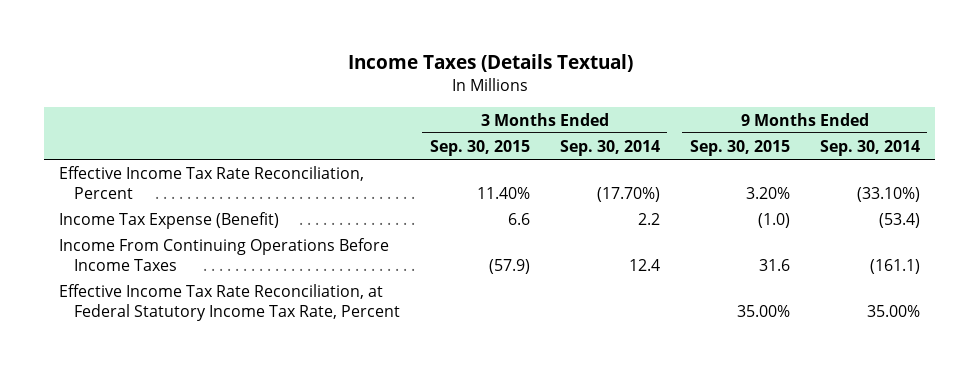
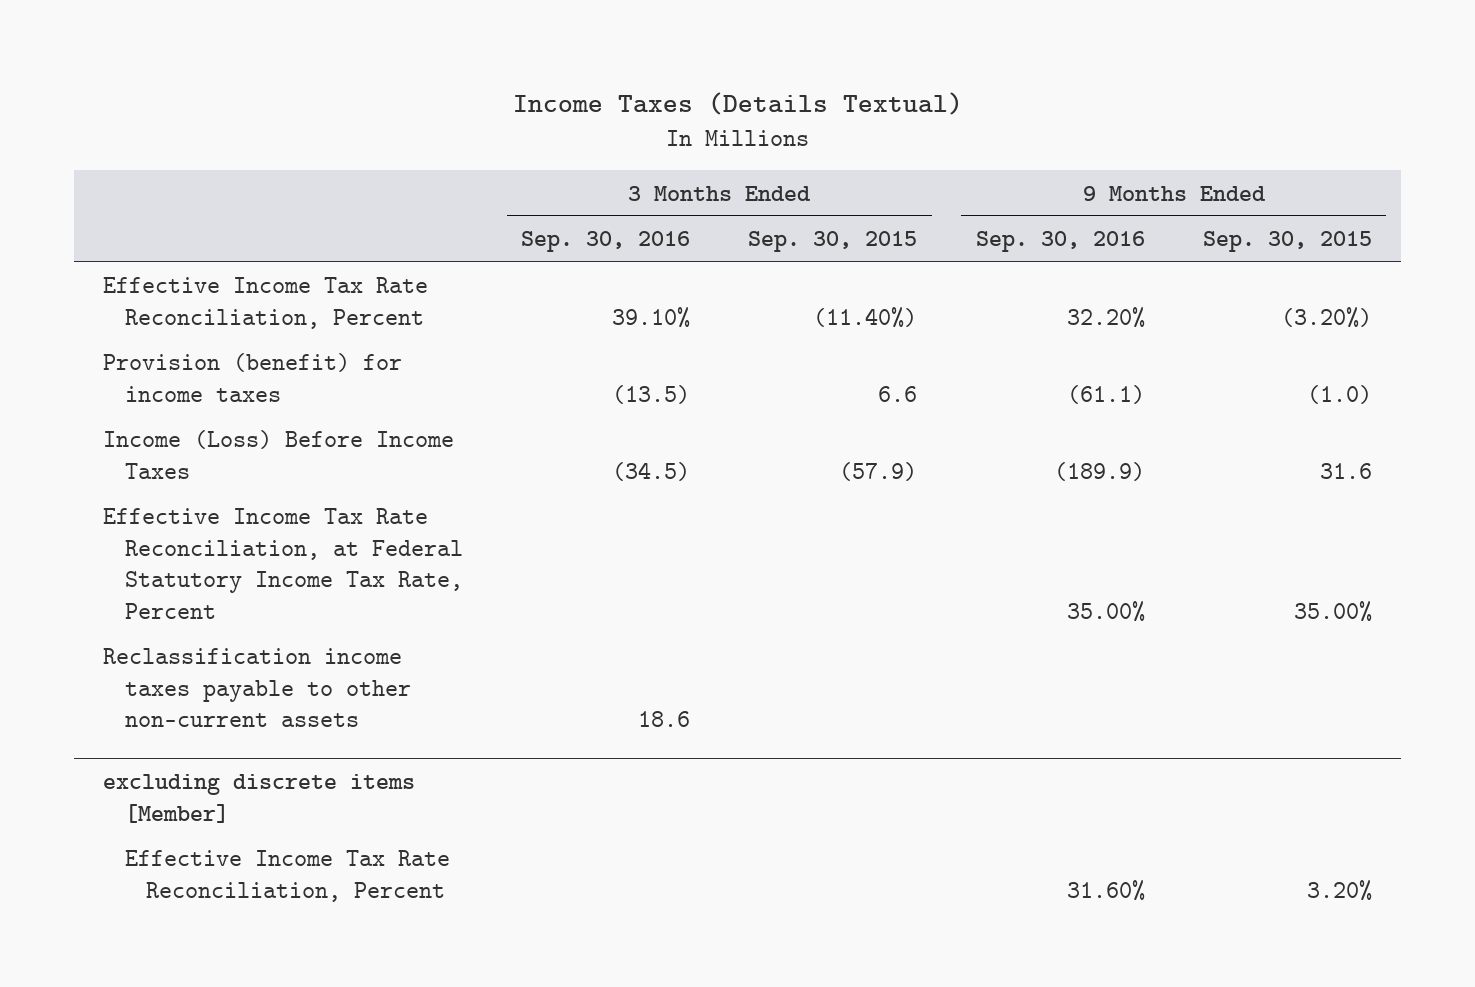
[559,139,660,156] Sep. 30, 2014 -> none
[819,139,920,156] Sep. 30, 2014 -> none
none -> [521,231,691,253] Sep. 30, 2016
none -> [975,231,1145,253] Sep. 30, 2016
[476,186,530,199] 11.40% -> [813,306,918,328] (11.40%)
[745,186,790,199] 3.20% -> [1280,306,1372,328] (3.20%)
[59,211,280,229] Income Tax Expense (Benefit) -> [103,353,403,402] Provision (benefit) for income taxes
[59,237,390,271] Income From Continuing Operations Before Income Taxes -> [103,430,455,479] Income (Loss) Before Income Taxes
none -> [103,648,411,728] Reclassification income taxes payable to other non-current assets
none -> [103,774,416,823] excluding discrete items [Member]
none -> [124,850,450,902] Effective Income Tax Rate Reconciliation, Percent

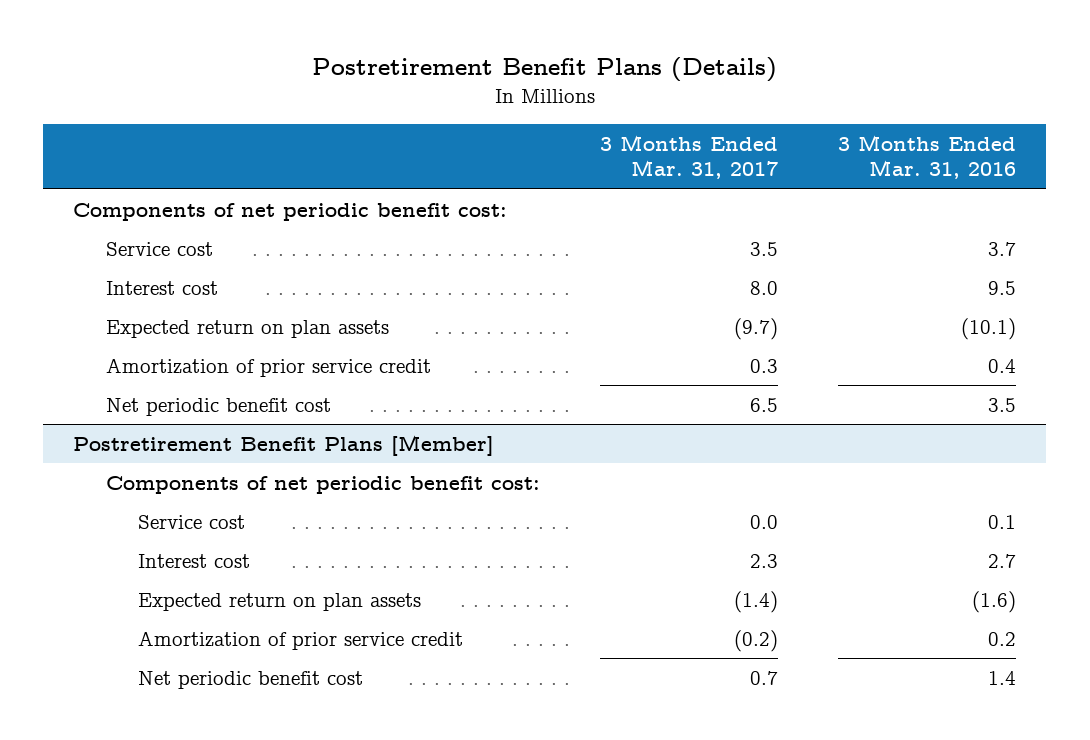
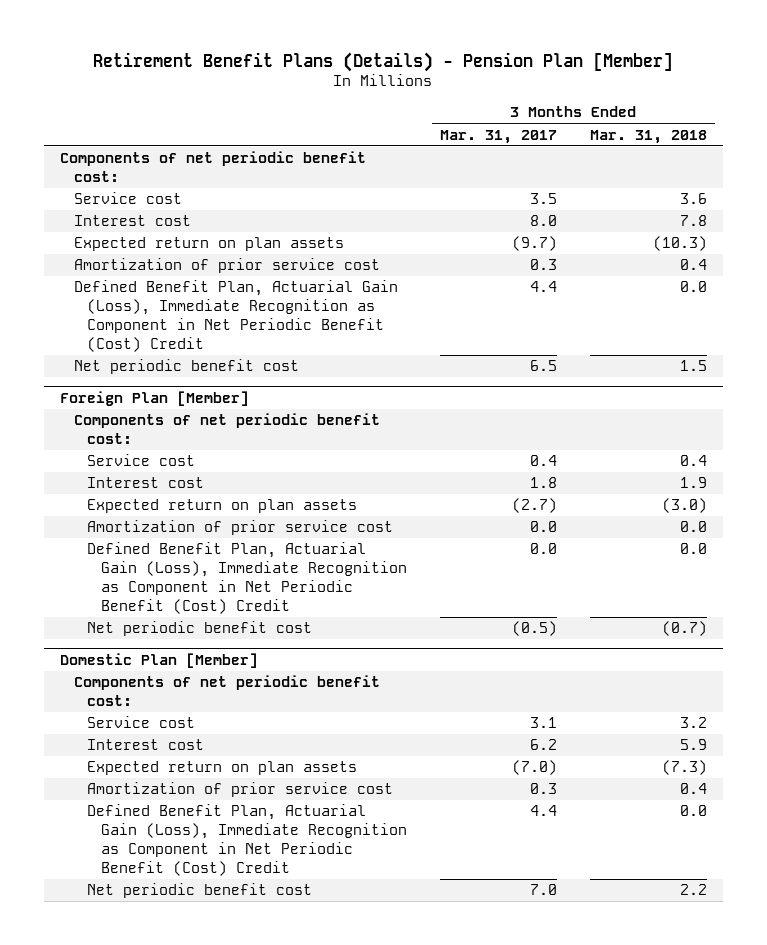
[311,57,777,83] Postretirement Benefit Plans (Details) -> [93,51,674,72] Retirement Benefit Plans (Details) - Pension Plan [Member]
[838,134,1017,180] 3 Months Ended Mar. 31, 2016 -> none
none -> [589,129,707,144] Mar. 31, 2018
[105,357,431,377] Amortization of prior service credit -> [73,258,380,274] Amortization of prior service cost
none -> [73,280,398,353] Defined Benefit Plan, Actuarial Gain (Loss), Immediate Recognition as Component in Net Periodic Benefit (Cost) Credit
[73,434,495,456] Postretirement Benefit Plans [Member] -> none
none -> [60,390,250,406] Foreign Plan [Member]
[750,514,779,529] 0.0 -> [529,455,557,467] 0.4
[750,553,779,568] 2.3 -> [529,477,557,489] 1.8
[734,590,779,613] (1.4) -> [511,498,557,514] (2.7)
[138,630,464,650] Amortization of prior service credit -> [87,520,394,536] Amortization of prior service cost
[734,629,779,652] (0.2) -> [529,521,557,533] 0.0
none -> [87,542,407,615] Defined Benefit Plan, Actuarial Gain (Loss), Immediate Recognition as Component in Net Periodic Benefit (Cost) Credit
[750,670,779,685] 0.7 -> [511,621,557,637] (0.5)
none -> [60,652,259,668] Domestic Plan [Member]
none -> [73,675,380,707] Components of net periodic benefit cost:
none -> [87,716,196,729] Service cost
none -> [87,739,205,751] Interest cost
none -> [87,761,358,776] Expected return on plan assets
none -> [87,782,394,798] Amortization of prior service cost
none -> [87,804,407,877] Defined Benefit Plan, Actuarial Gain (Loss), Immediate Recognition as Component in Net Periodic Benefit (Cost) Credit
none -> [87,883,313,899] Net periodic benefit cost

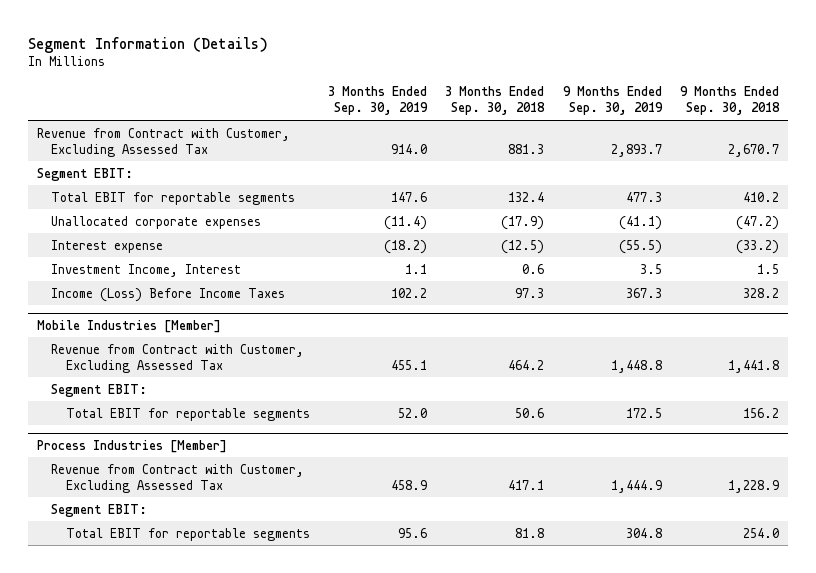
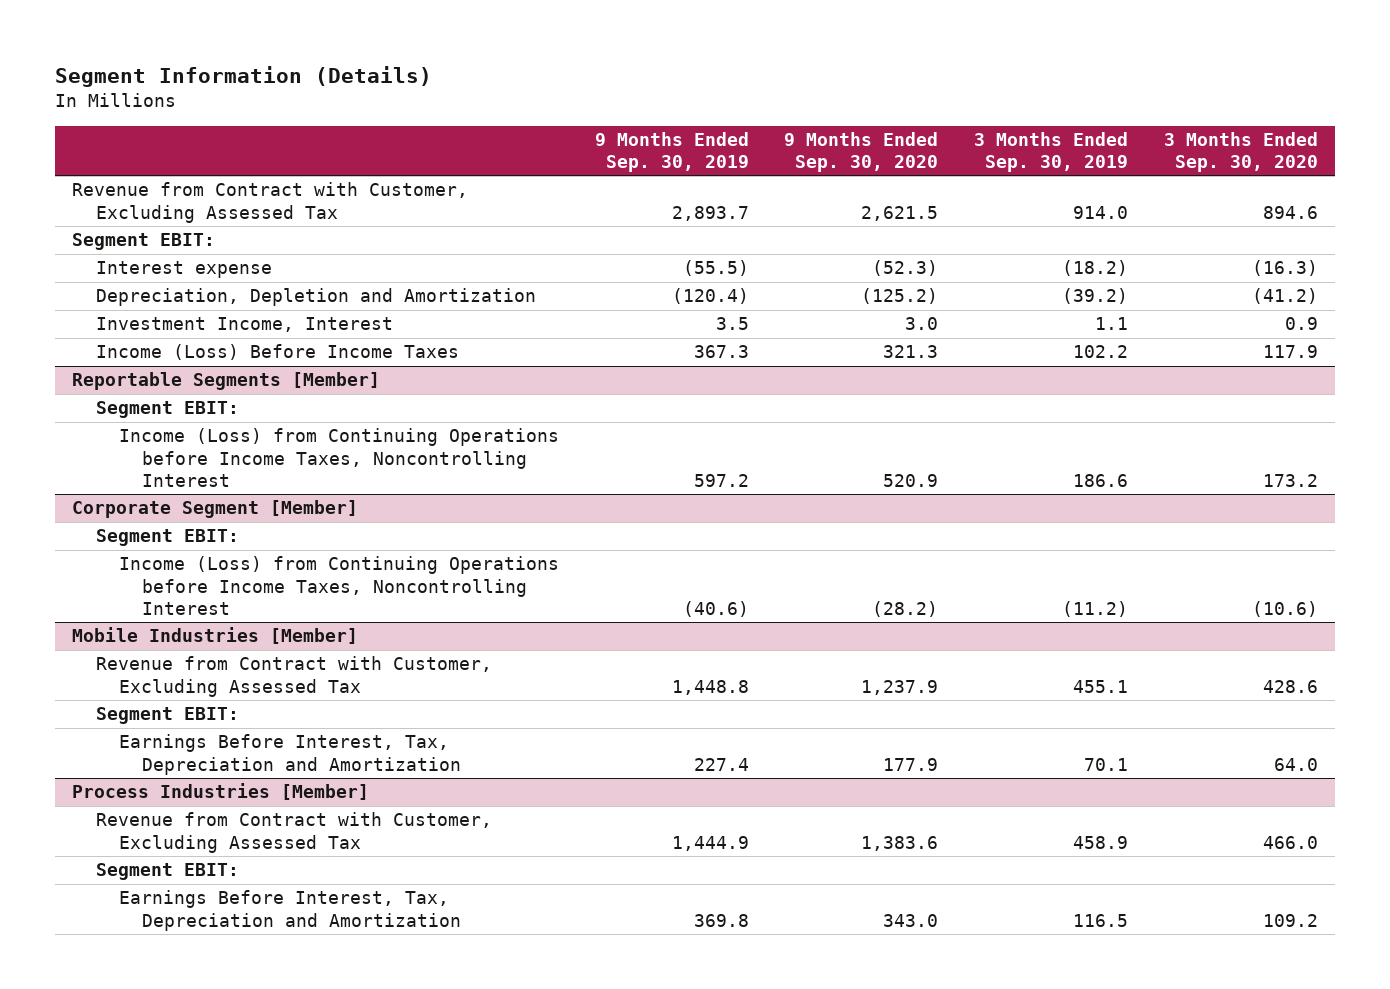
[445,86,546,116] 3 Months Ended Sep. 30, 2018 -> none
[679,86,780,116] 9 Months Ended Sep. 30, 2018 -> none
none -> [784,131,939,173] 9 Months Ended Sep. 30, 2020
none -> [1163,131,1318,173] 3 Months Ended Sep. 30, 2020
[51,191,296,205] Total EBIT for reportable segments -> none
[51,215,262,229] Unallocated corporate expenses -> none
none -> [95,288,536,307] Depreciation, Depletion and Amortization
none -> [72,372,381,391] Reportable Segments [Member]
none -> [95,401,239,419] Segment EBIT:
none -> [118,428,559,487] Income (Loss) from Continuing Operations before Income Taxes, Noncontrolling Interest
none -> [72,500,359,519] Corporate Segment [Member]
none -> [95,529,239,547] Segment EBIT:
none -> [118,556,559,615] Income (Loss) from Continuing Operations before Income Taxes, Noncontrolling Interest
[65,407,310,421] Total EBIT for reportable segments -> none
none -> [118,734,462,775] Earnings Before Interest, Tax, Depreciation and Amortization
[65,527,310,541] Total EBIT for reportable segments -> none
none -> [118,890,462,931] Earnings Before Interest, Tax, Depreciation and Amortization

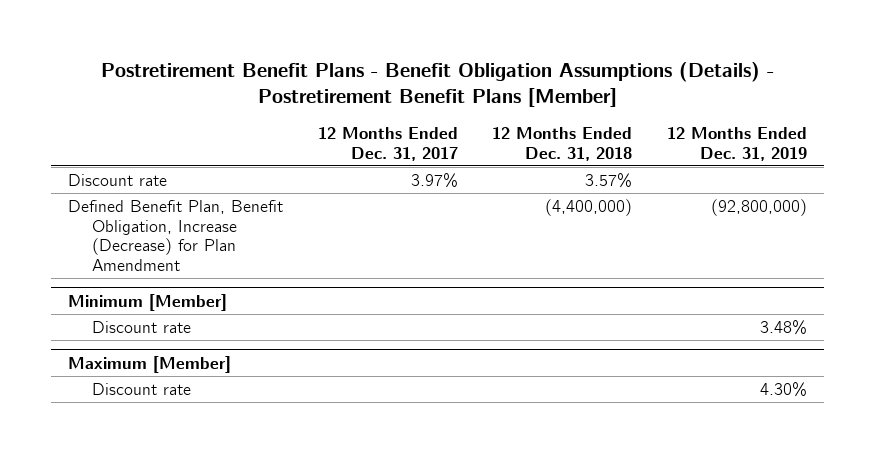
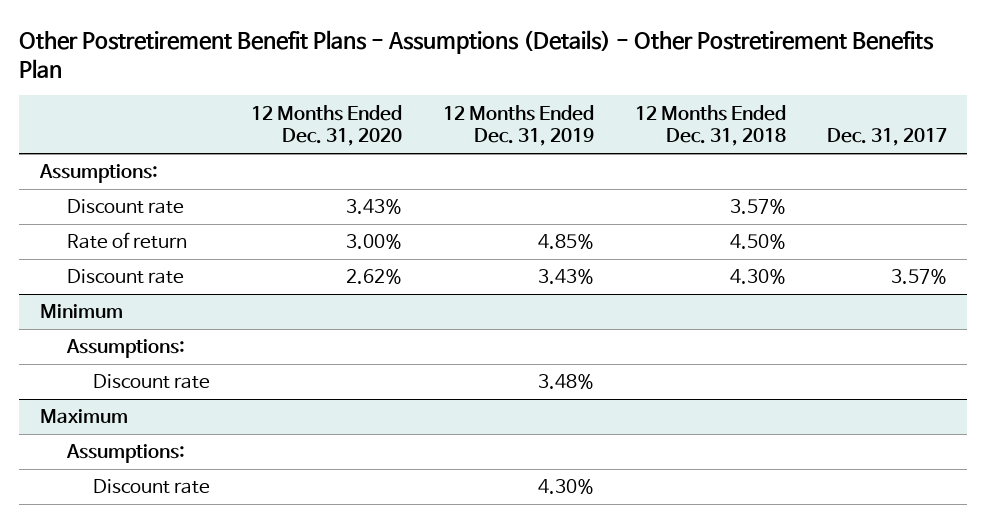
[100,62,774,108] Postretirement Benefit Plans - Benefit Obligation Assumptions (Details) - Postretirement Benefit Plans [Member] -> [19,30,935,78] Other Postretirement Benefit Plans - Assumptions (Details) - Other Postretirement Benefits Plan
[317,126,458,161] 12 Months Ended Dec. 31, 2017 -> none
none -> [251,104,403,147] 12 Months Ended Dec. 31, 2020
none -> [826,128,947,147] Dec. 31, 2017
none -> [38,164,158,184] Assumptions:
[68,199,284,272] Defined Benefit Plan, Benefit Obligation, Increase (Decrease) for Plan Amendment -> none
none -> [66,232,187,250] Rate of return
none -> [66,269,184,285] Discount rate
[68,293,228,311] Minimum [Member] -> [39,304,123,319] Minimum
none -> [65,339,185,359] Assumptions:
[68,355,232,373] Maximum [Member] -> [39,409,128,424] Maximum
none -> [65,444,185,464] Assumptions:

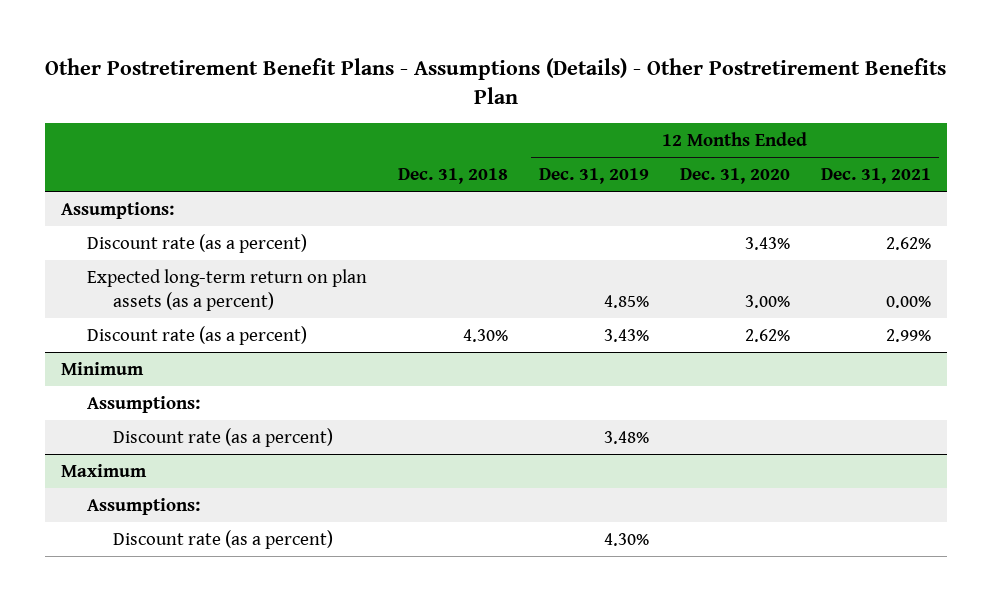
[634,104,786,147] 12 Months Ended Dec. 31, 2018 -> none
[826,128,947,147] Dec. 31, 2017 -> none
none -> [397,167,508,184] Dec. 31, 2018
none -> [821,167,932,184] Dec. 31, 2021
[66,199,184,215] Discount rate -> [86,233,307,253] Discount rate (as a percent)
[66,232,187,250] Rate of return -> [86,268,367,311] Expected long-term return on plan assets (as a percent)
[66,269,184,285] Discount rate -> [86,325,307,345] Discount rate (as a percent)
[93,374,211,390] Discount rate -> [112,427,333,447] Discount rate (as a percent)
[93,479,211,495] Discount rate -> [112,529,333,549] Discount rate (as a percent)

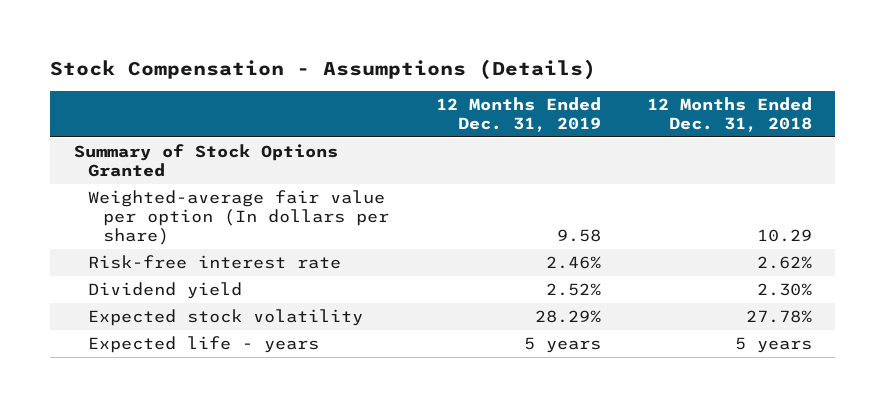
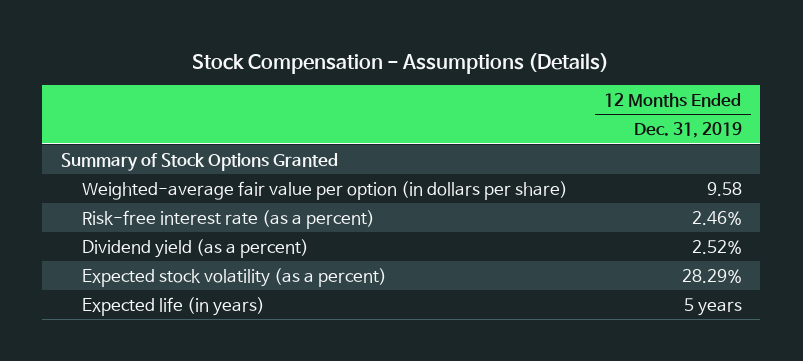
[647,96,813,133] 12 Months Ended Dec. 31, 2018 -> none
[88,189,390,246] Weighted-average fair value per option (In dollars per share) -> [81,180,568,200] Weighted-average fair value per option (in dollars per share)
[88,254,342,269] Risk-free interest rate -> [81,209,375,229] Risk-free interest rate (as a percent)
[88,281,243,299] Dividend yield -> [81,238,309,258] Dividend yield (as a percent)
[88,308,364,326] Expected stock volatility -> [81,267,387,287] Expected stock volatility (as a percent)
[88,335,320,353] Expected life - years -> [81,296,265,316] Expected life (in years)

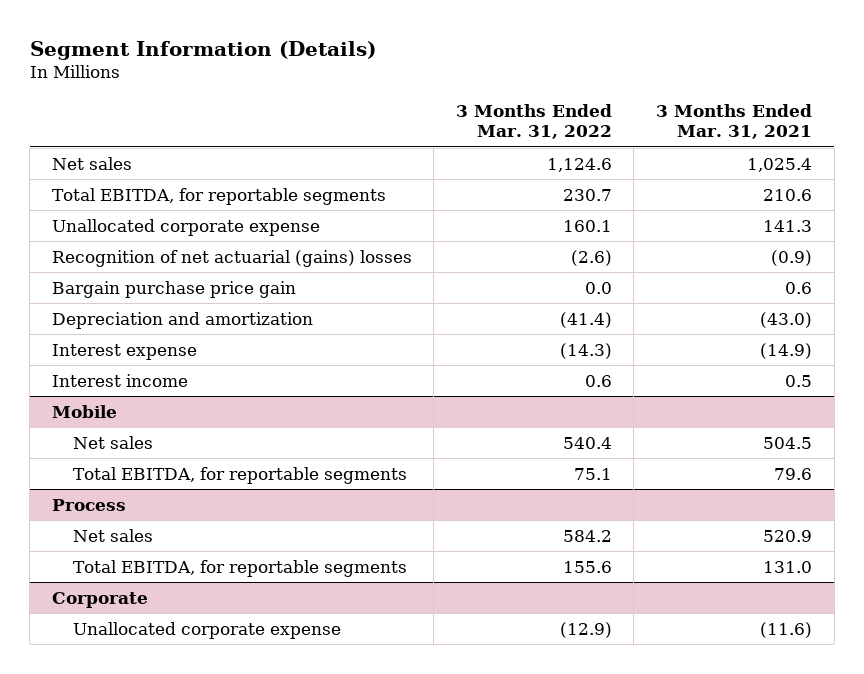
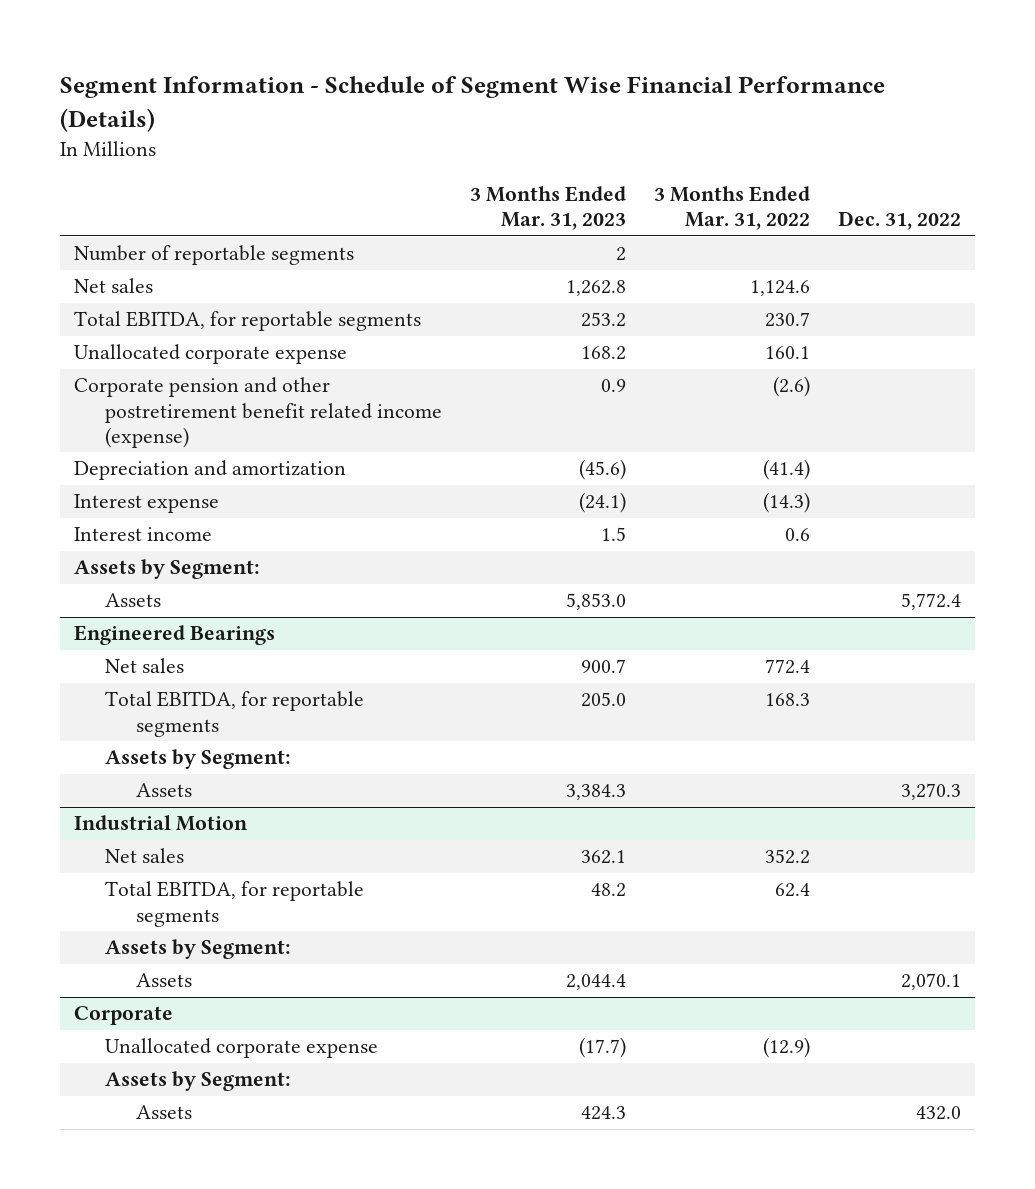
[29,40,376,60] Segment Information (Details) -> [59,76,885,132] Segment Information - Schedule of Segment Wise Financial Performance (Details)
[656,103,813,140] 3 Months Ended Mar. 31, 2021 -> none
none -> [470,185,627,231] 3 Months Ended Mar. 31, 2023
none -> [838,211,962,231] Dec. 31, 2022
none -> [73,245,354,266] Number of reportable segments
[51,280,296,298] Bargain purchase price gain -> none
[51,249,412,267] Recognition of net actuarial (gains) losses -> [73,377,442,448] Corporate pension and other postretirement benefit related income (expense)
[51,404,117,418] Mobile -> none
[51,498,126,511] Process -> none
none -> [73,559,260,580] Assets by Segment:
none -> [104,593,161,608] Assets
none -> [73,625,275,646] Engineered Bearings
[562,436,612,449] 540.4 -> [765,659,811,675] 772.4
[573,467,612,480] 75.1 -> [765,693,811,707] 168.3
none -> [104,749,291,770] Assets by Segment:
none -> [136,783,193,798] Assets
none -> [73,815,248,832] Industrial Motion
[562,529,612,542] 584.2 -> [765,849,811,865] 352.2
[562,560,612,573] 155.6 -> [775,883,811,898] 62.4
none -> [104,939,291,960] Assets by Segment:
none -> [136,973,193,988] Assets
none -> [104,1071,291,1092] Assets by Segment:
none -> [136,1105,193,1120] Assets

